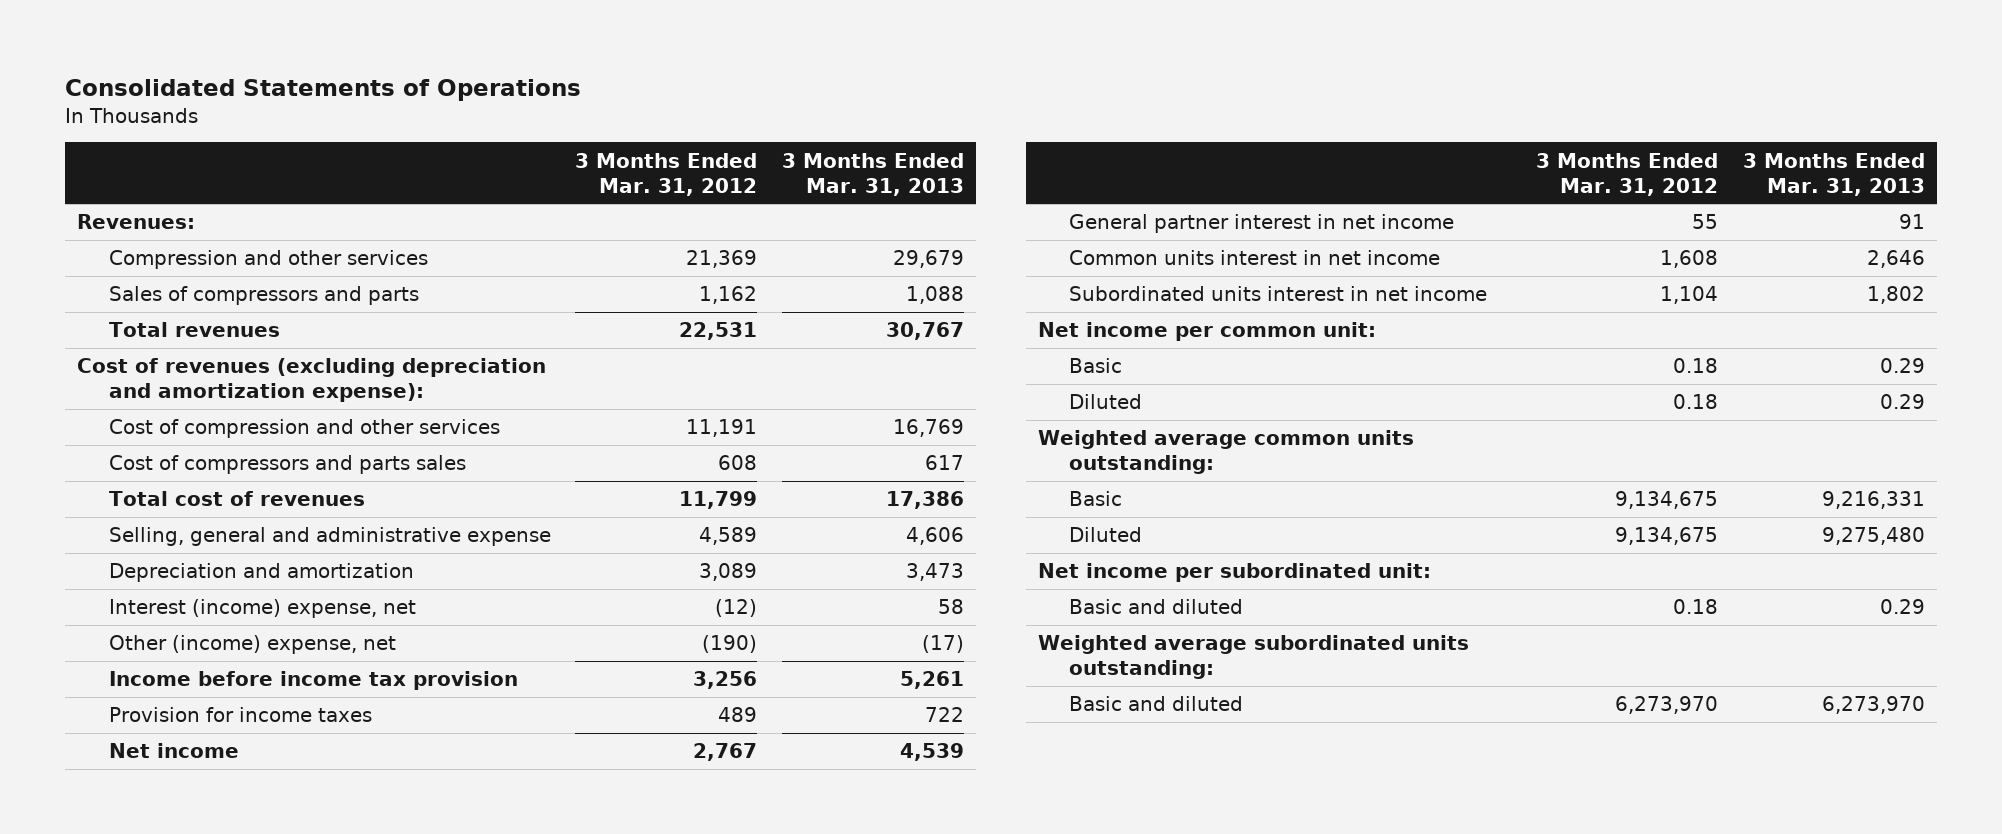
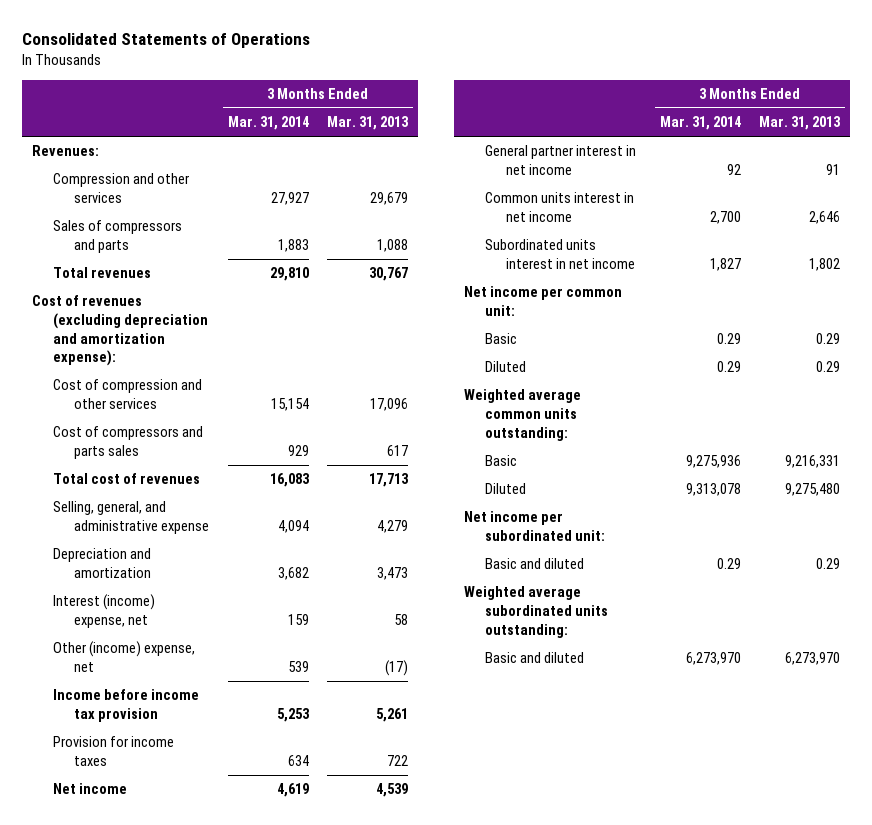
[575,152,758,196] 3 Months Ended Mar. 31, 2012 -> none
none -> [227,116,309,131] Mar. 31, 2014
[892,419,964,438] 16,769 -> [370,398,409,412] 17,096
[885,491,964,510] 17,386 -> [369,473,410,488] 17,713
[108,527,551,547] Selling, general and administrative expense -> [52,501,210,535] Selling, general, and administrative expense
[905,527,964,546] 4,606 -> [377,520,409,534] 4,279

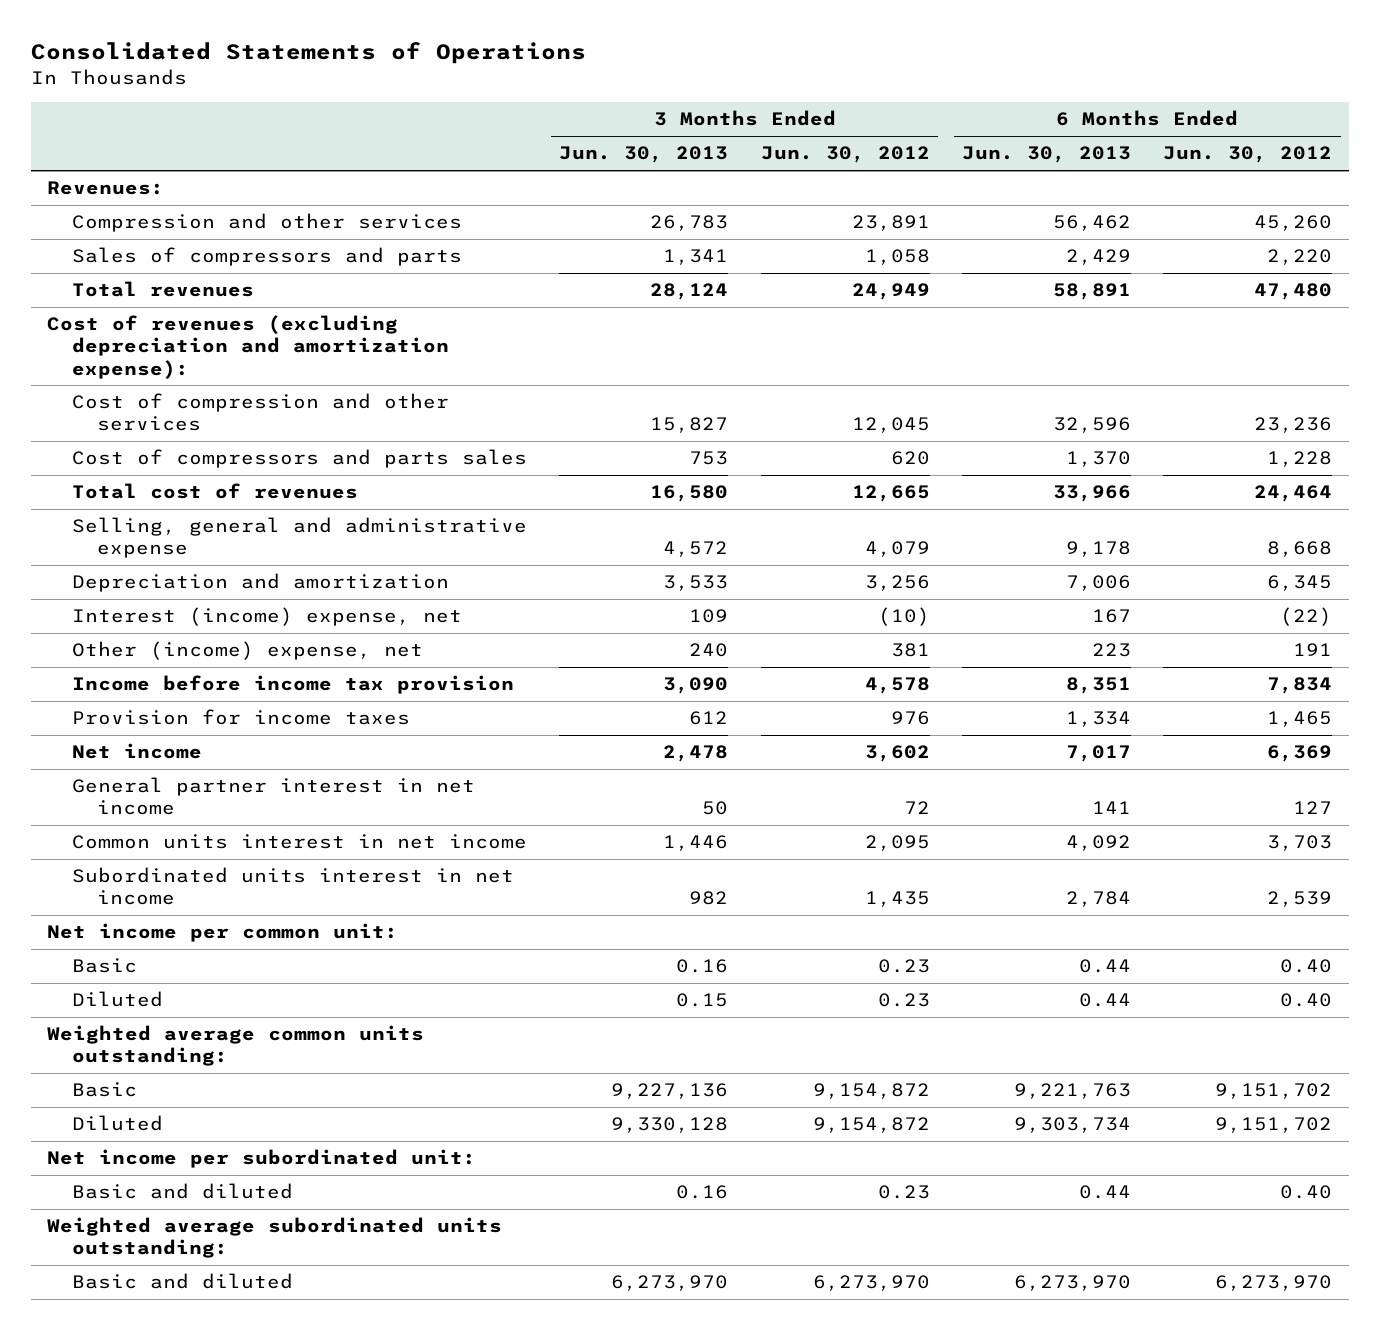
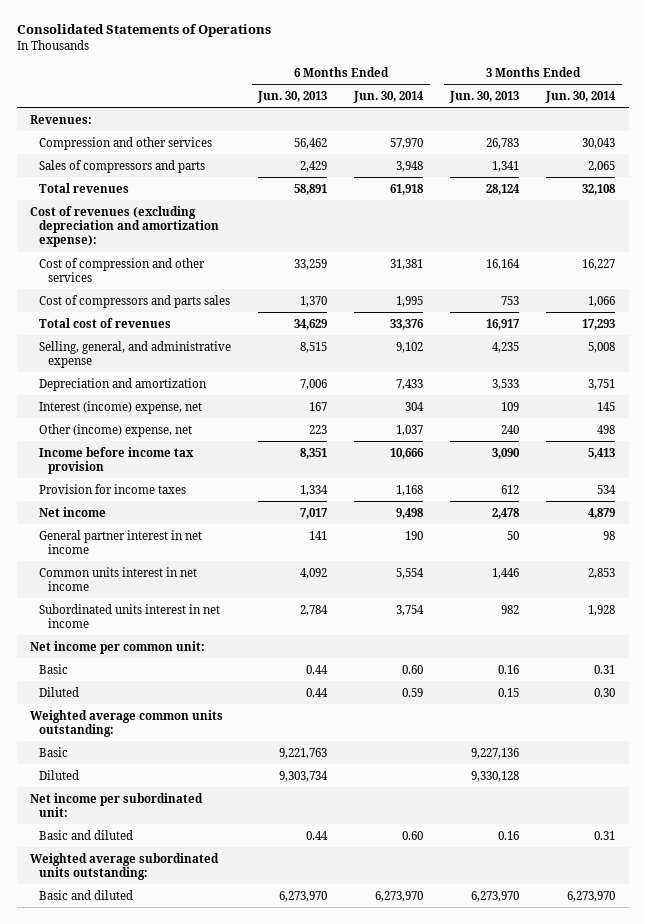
[760,146,930,164] Jun. 30, 2012 -> none
[1163,146,1333,164] Jun. 30, 2012 -> none
none -> [353,90,425,103] Jun. 30, 2014
none -> [545,90,617,103] Jun. 30, 2014
[650,417,729,434] 15,827 -> [486,258,521,270] 16,164
[1053,417,1132,434] 32,596 -> [294,258,328,270] 33,259
[650,485,729,503] 16,580 -> [486,318,521,330] 16,917
[1053,485,1132,503] 33,966 -> [294,318,328,330] 34,629
[71,517,527,559] Selling, general and administrative expense -> [39,340,232,369] Selling, general, and administrative expense
[663,541,729,558] 4,572 -> [492,341,520,353] 4,235
[1066,541,1132,558] 9,178 -> [300,341,328,353] 8,515

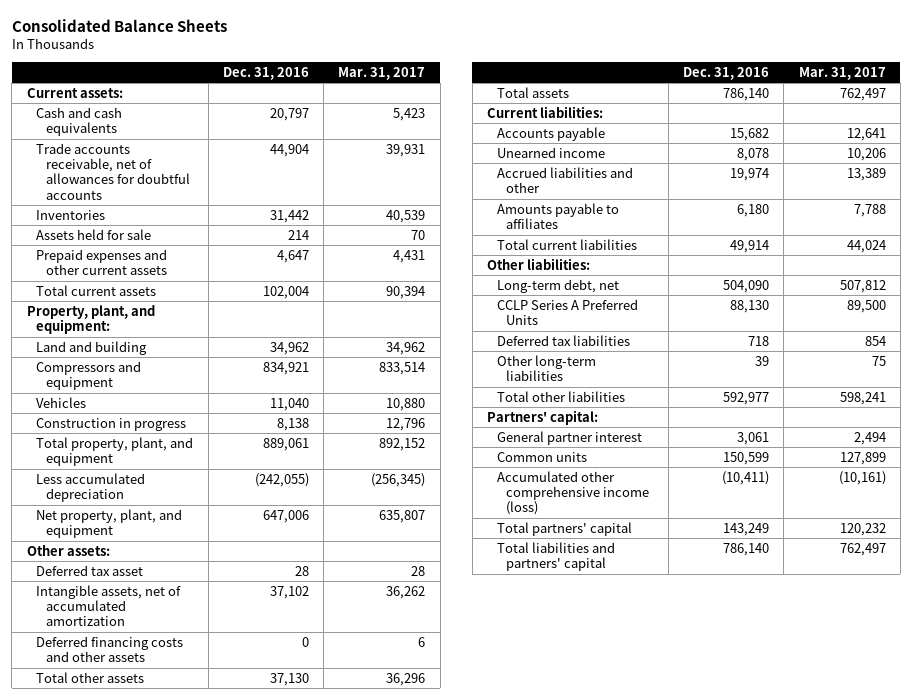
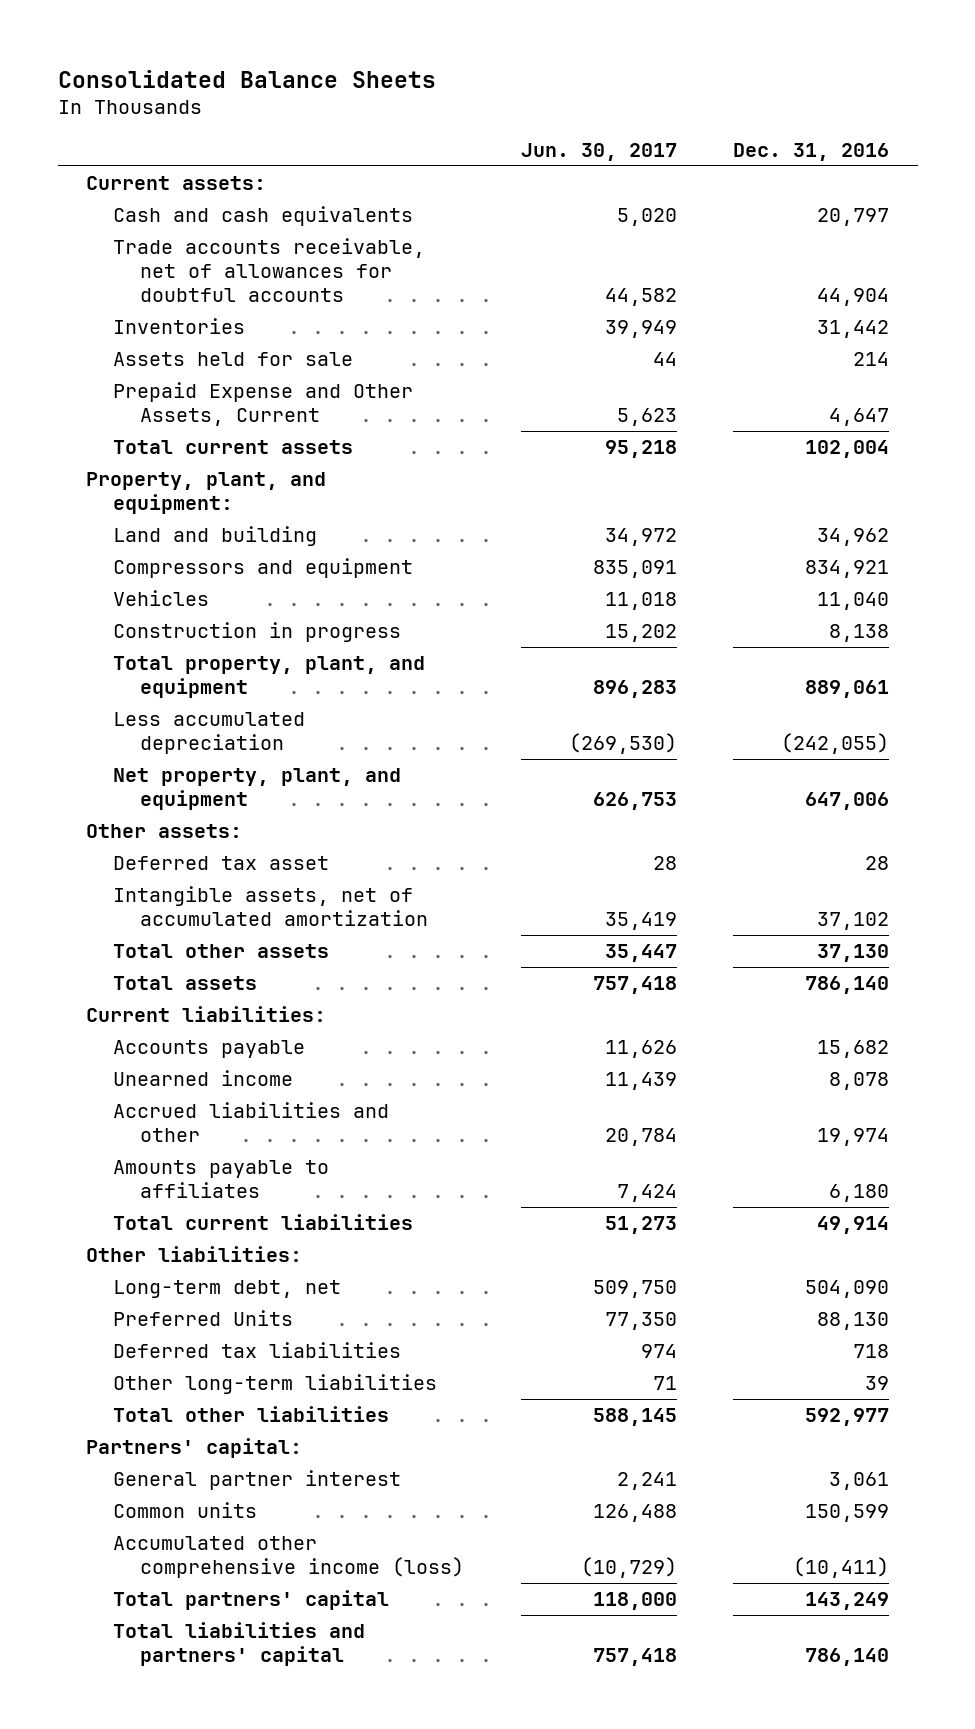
[338,66,426,80] Mar. 31, 2017 -> none
none -> [520,142,677,161] Jun. 30, 2017
[36,248,168,276] Prepaid expenses and other current assets -> [113,382,414,427] Prepaid Expense and Other Assets, Current
[36,635,184,663] Deferred financing costs and other assets -> none
[496,298,638,326] CCLP Series A Preferred Units -> [113,1310,294,1327] Preferred Units

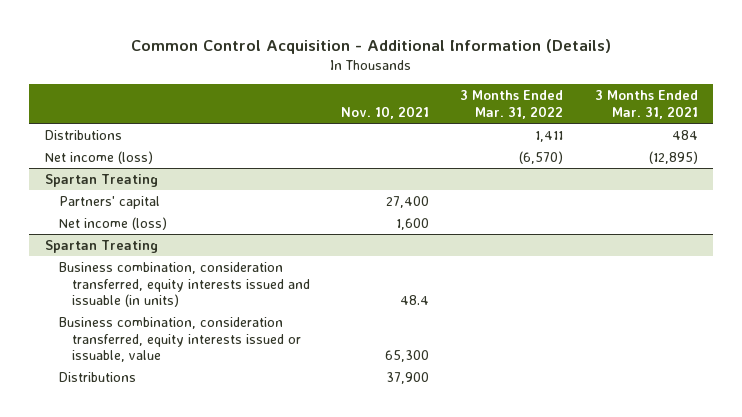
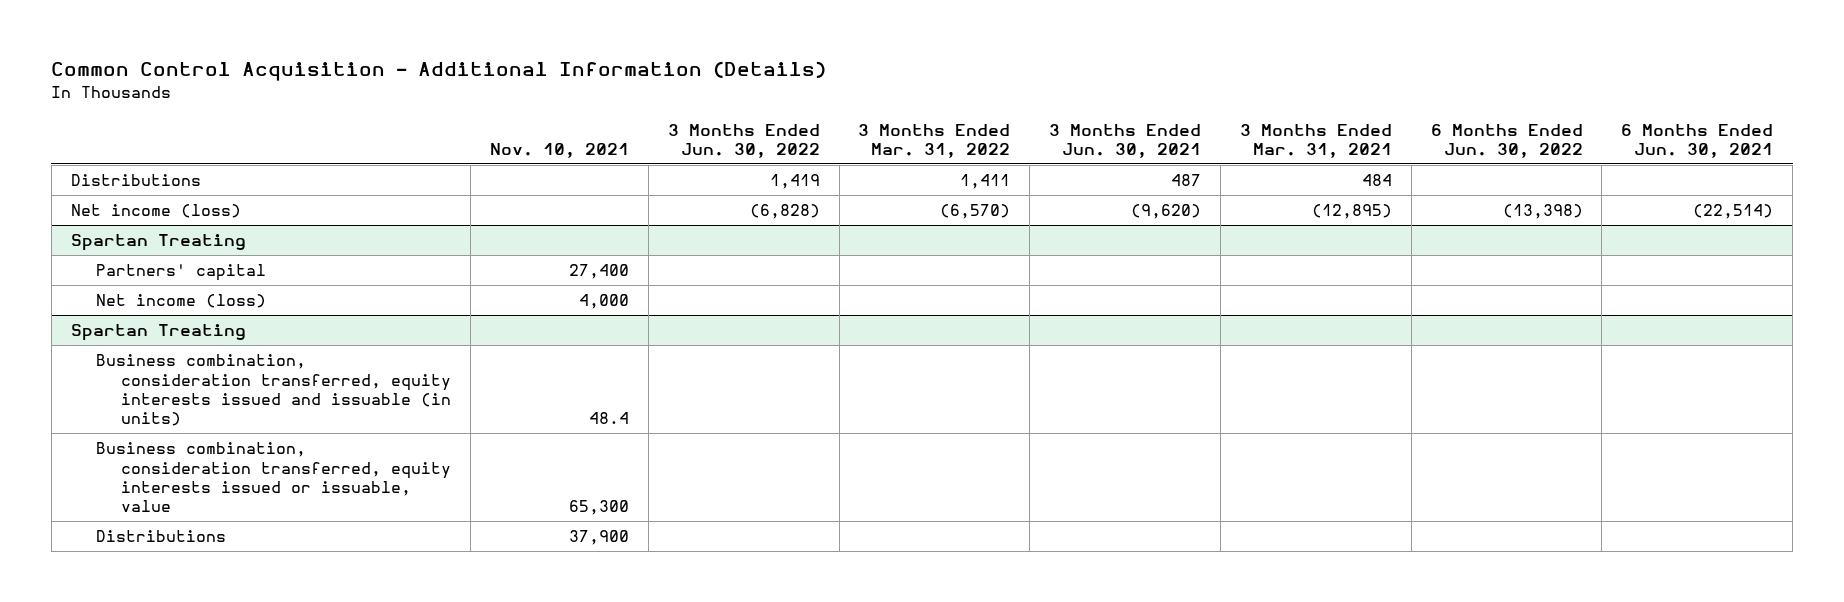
none -> [667,123,820,158] 3 Months Ended Jun. 30, 2022
none -> [1049,123,1202,158] 3 Months Ended Jun. 30, 2021
none -> [1430,123,1583,158] 6 Months Ended Jun. 30, 2022
none -> [1621,123,1774,158] 6 Months Ended Jun. 30, 2021
[396,218,430,231] 1,600 -> [578,294,629,310] 4,000

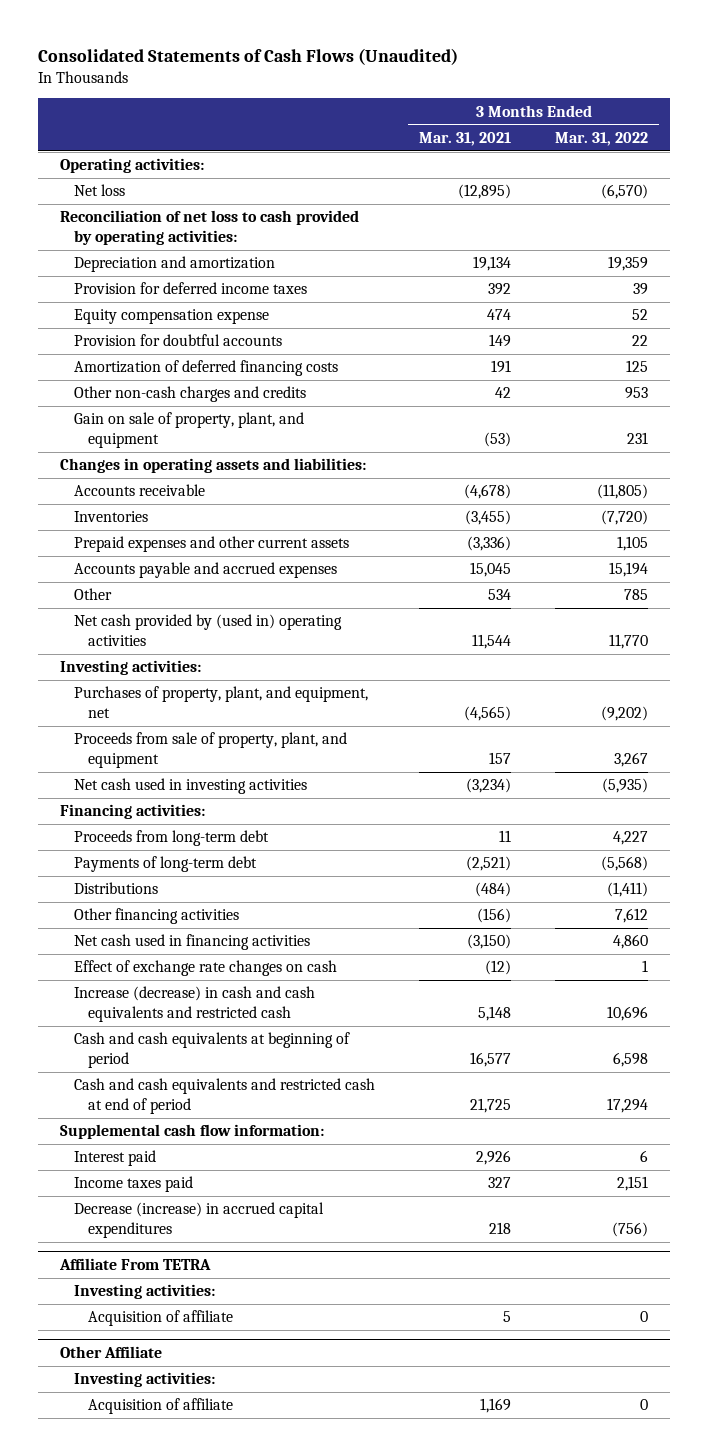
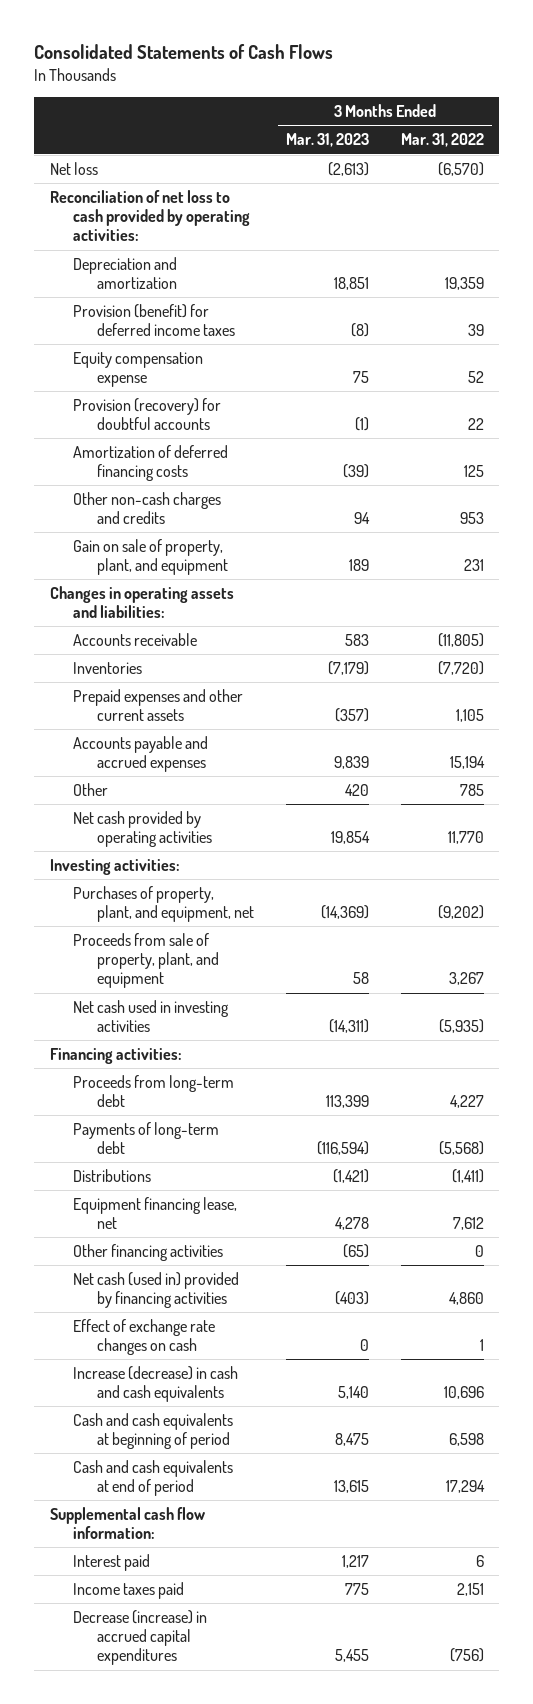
[38,47,459,65] Consolidated Statements of Cash Flows (Unaudited) -> [33,43,333,59] Consolidated Statements of Cash Flows
[419,131,512,146] Mar. 31, 2021 -> none
none -> [285,133,369,148] Mar. 31, 2023
[60,158,205,174] Operating activities: -> none
[73,282,307,295] Provision for deferred income taxes -> [73,304,236,337] Provision (benefit) for deferred income taxes
[73,334,282,347] Provision for doubtful accounts -> [73,398,222,431] Provision (recovery) for doubtful accounts
[73,614,342,646] Net cash provided by (used in) operating activities -> [73,811,213,848] Net cash provided by operating activities
none -> [73,1197,238,1230] Equipment financing lease, net
[615,908,649,924] 7,612 -> [474,1245,484,1258] 0
[73,934,310,951] Net cash used in financing activities -> [73,1272,240,1309] Net cash (used in) provided by financing activities
[73,986,315,1022] Increase (decrease) in cash and cash equivalents and restricted cash -> [73,1366,239,1403] Increase (decrease) in cash and cash equivalents
[73,1078,375,1114] Cash and cash equivalents and restricted cash at end of period -> [73,1460,234,1497] Cash and cash equivalents at end of period
[59,1258,212,1271] Affiliate From TETRA -> none
[73,1284,215,1300] Investing activities: -> none
[87,1310,233,1327] Acquisition of affiliate -> none
[60,1346,163,1359] Other Affiliate -> none
[73,1372,215,1388] Investing activities: -> none
[87,1398,233,1415] Acquisition of affiliate -> none

